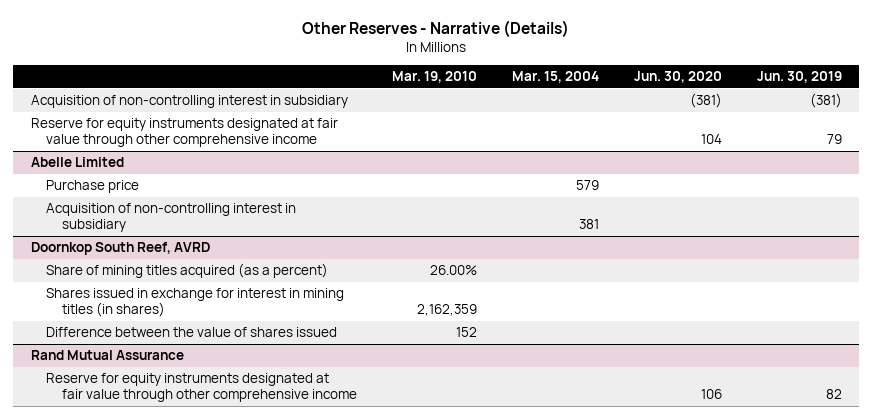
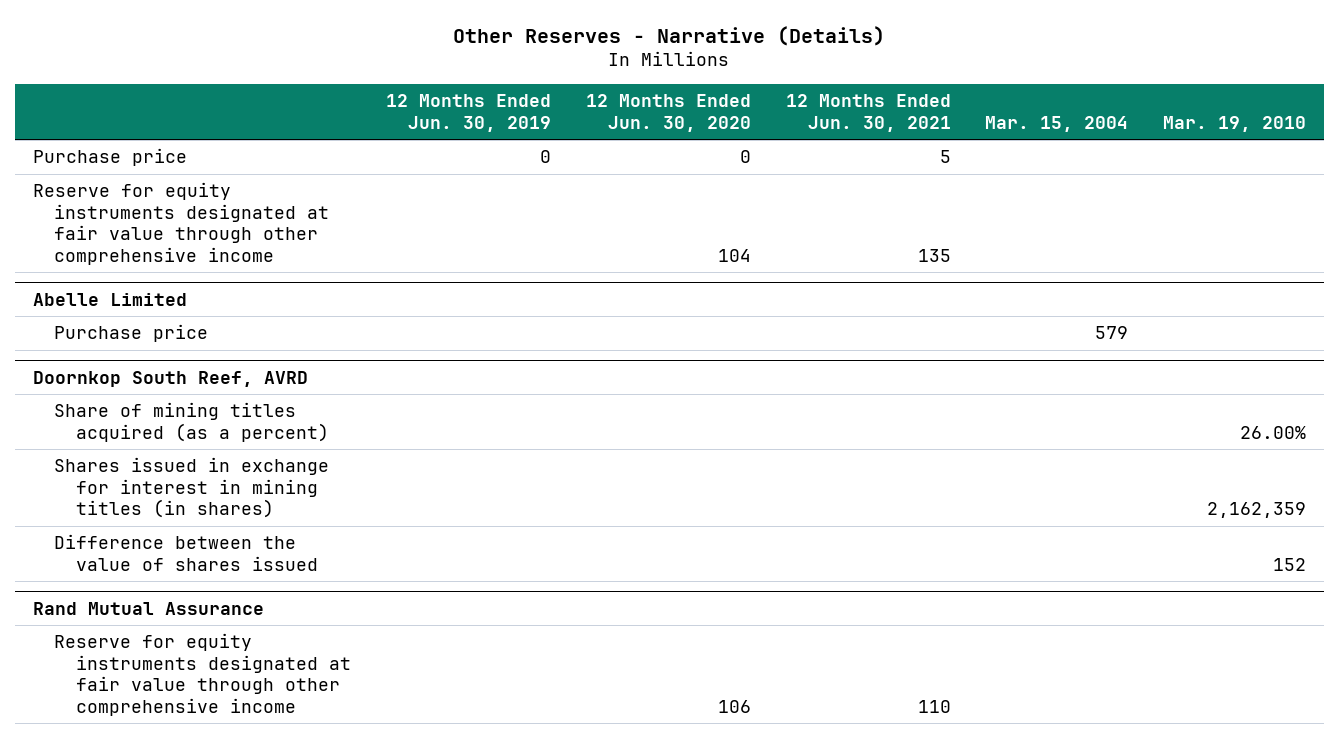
[633,71,722,84] Jun. 30, 2020 -> none
[756,71,842,84] Jun. 30, 2019 -> none
none -> [385,94,551,132] 12 Months Ended Jun. 30, 2019
none -> [585,94,751,132] 12 Months Ended Jun. 30, 2020
none -> [785,94,951,132] 12 Months Ended Jun. 30, 2021
[30,95,348,109] Acquisition of non-controlling interest in subsidiary -> none
none -> [32,148,187,167] Purchase price
[46,203,297,233] Acquisition of non-controlling interest in subsidiary -> none

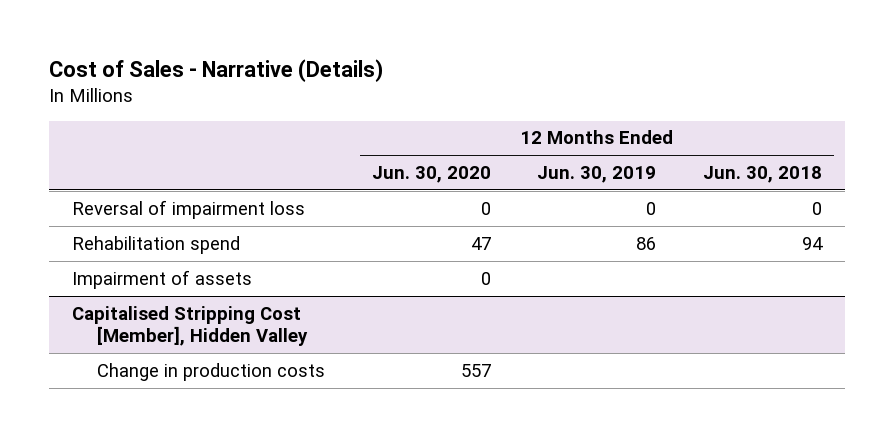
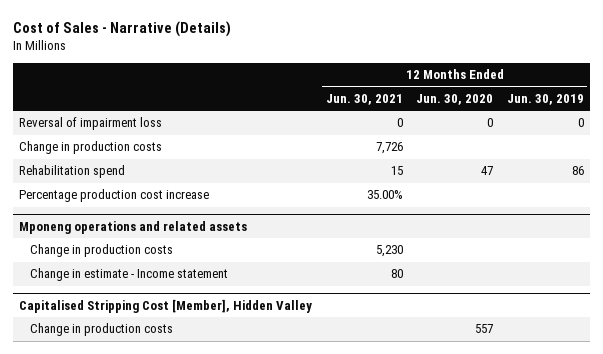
[703,166,823,184] Jun. 30, 2018 -> none
none -> [325,94,403,106] Jun. 30, 2021
none -> [19,141,163,155] Change in production costs
[71,269,252,289] Impairment of assets -> none
none -> [19,189,210,203] Percentage production cost increase
none -> [19,220,248,234] Mponeng operations and related assets
none -> [29,244,173,258] Change in production costs
none -> [29,268,228,282] Change in estimate - Income statement

